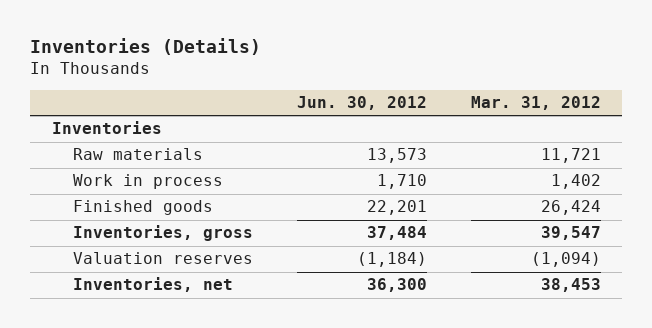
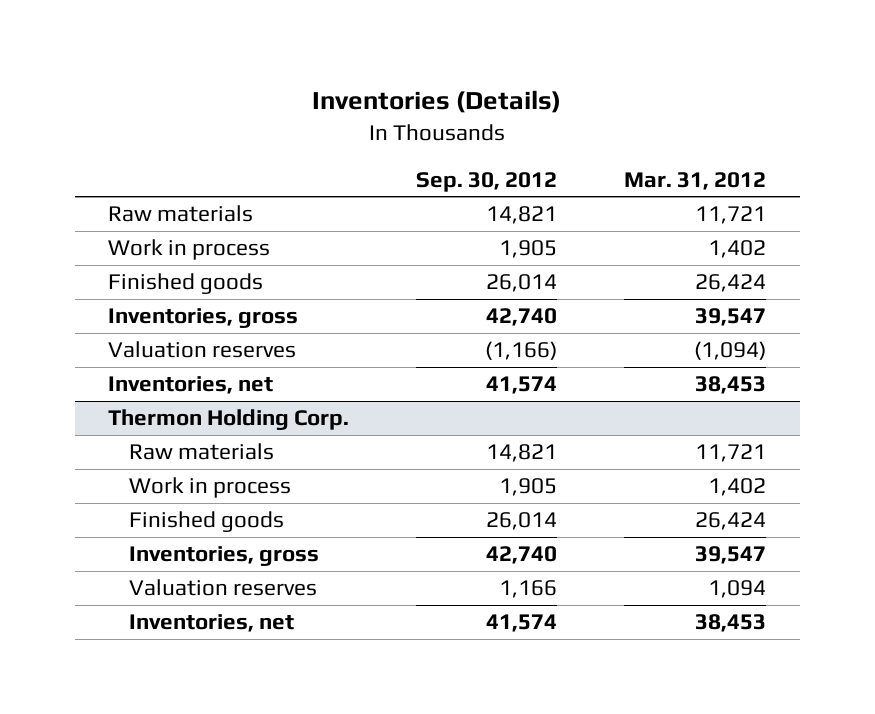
[296,95,427,110] Jun. 30, 2012 -> none
none -> [416,171,558,192] Sep. 30, 2012
[51,121,162,135] Inventories -> none
none -> [108,409,350,431] Thermon Holding Corp.
none -> [129,443,275,461] Raw materials
none -> [129,477,292,499] Work in process
none -> [129,511,285,533] Finished goods
none -> [129,546,320,567] Inventories, gross
none -> [129,579,318,597] Valuation reserves
none -> [129,614,295,633] Inventories, net

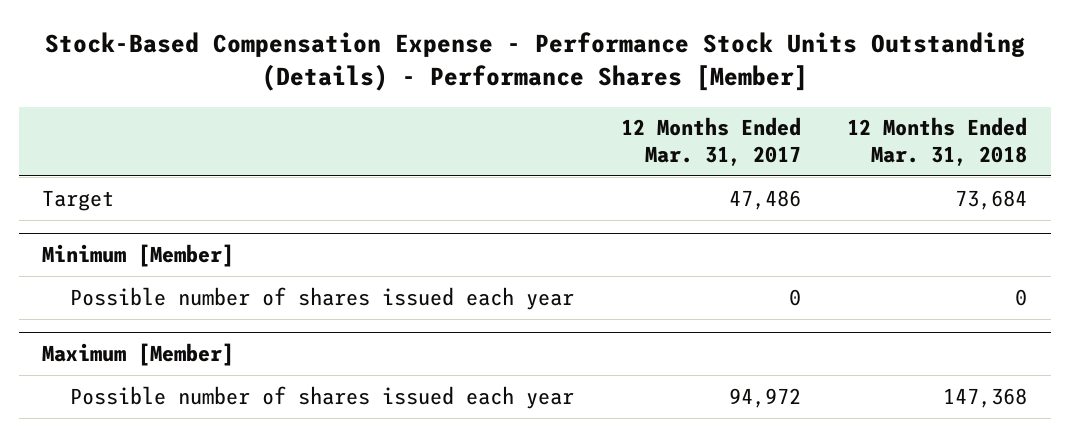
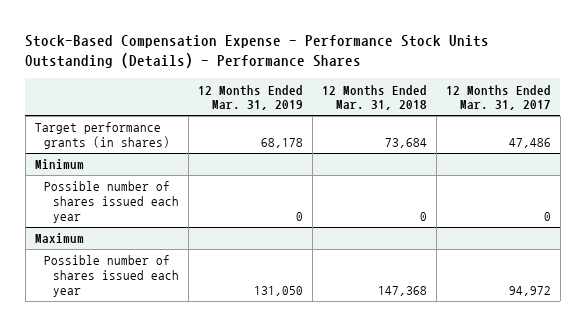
[44,32,1025,92] Stock-Based Compensation Expense - Performance Stock Units Outstanding (Details) - Performance Shares [Member] -> [25,35,490,69] Stock-Based Compensation Expense - Performance Stock Units Outstanding (Details) - Performance Shares
none -> [198,84,304,111] 12 Months Ended Mar. 31, 2019
[42,189,115,211] Target -> [34,122,171,150] Target performance grants (in shares)
[42,244,235,268] Minimum [Member] -> [34,159,84,170] Minimum
[42,343,235,367] Maximum [Member] -> [34,233,84,244] Maximum

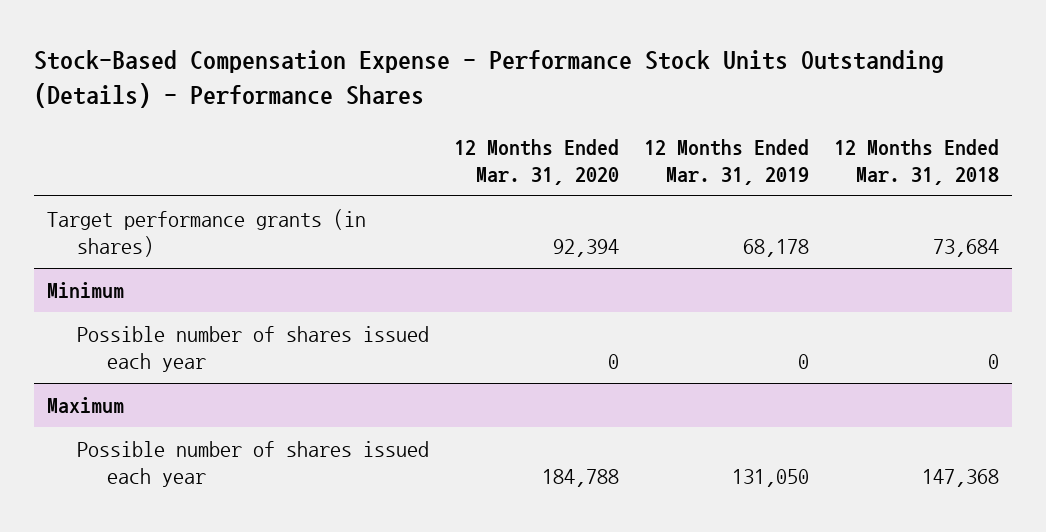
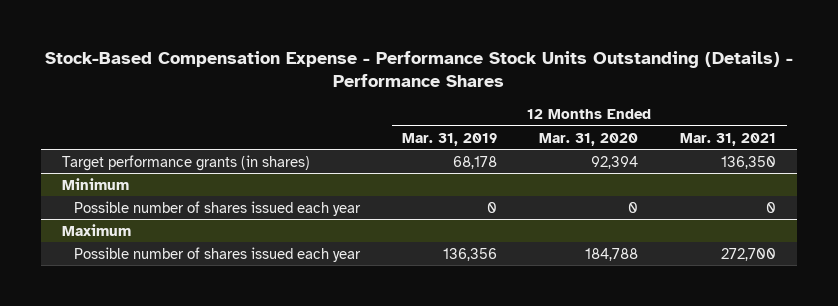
[834,139,1000,185] 12 Months Ended Mar. 31, 2018 -> none
none -> [680,132,777,146] Mar. 31, 2021
[731,469,809,488] 131,050 -> [443,247,498,261] 136,356

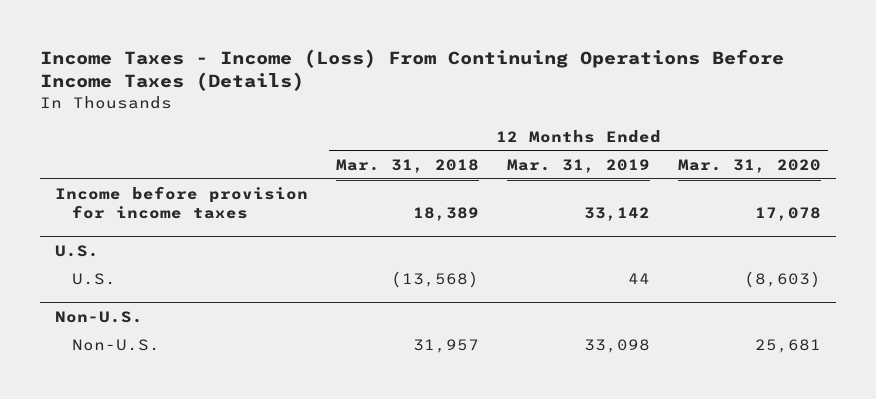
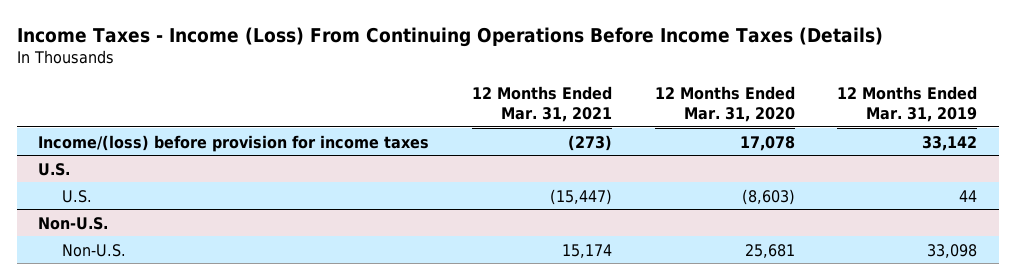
[335,159,479,174] Mar. 31, 2018 -> none
none -> [472,85,613,122] 12 Months Ended Mar. 31, 2021
[54,186,308,220] Income before provision for income taxes -> [38,134,430,152] Income/(loss) before provision for income taxes

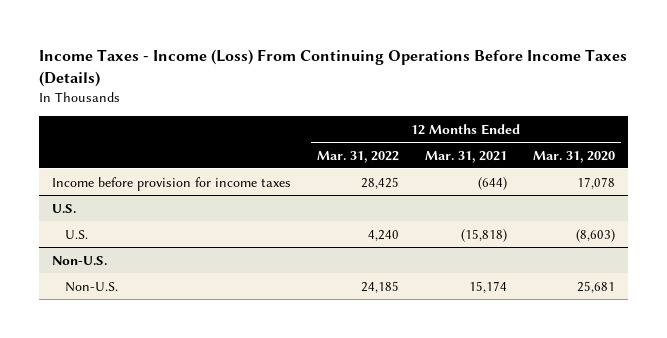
[837,85,978,122] 12 Months Ended Mar. 31, 2019 -> none
none -> [317,150,400,163] Mar. 31, 2022
[38,134,430,152] Income/(loss) before provision for income taxes -> [52,176,292,191] Income before provision for income taxes
[568,134,613,151] (273) -> [477,176,507,190] (644)
[550,188,613,205] (15,447) -> [460,228,507,242] (15,818)

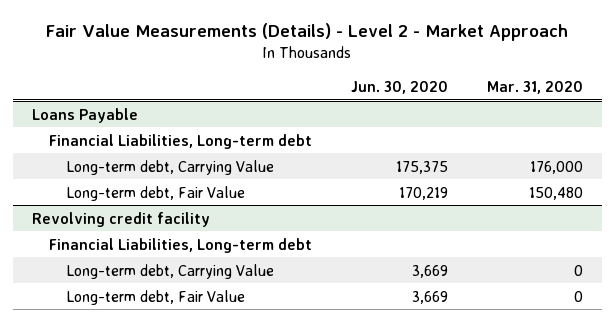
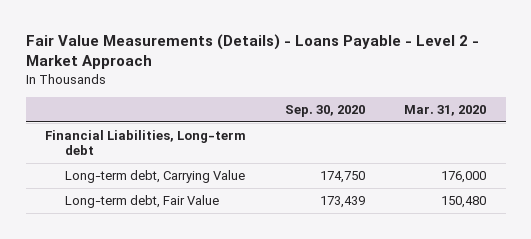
[46,22,569,41] Fair Value Measurements (Details) - Level 2 - Market Approach -> [25,33,479,70] Fair Value Measurements (Details) - Loans Payable - Level 2 - Market Approach
[350,80,448,94] Jun. 30, 2020 -> none
none -> [285,104,366,117] Sep. 30, 2020
[32,107,139,123] Loans Payable -> none
[32,211,211,227] Revolving credit facility -> none
[49,237,313,253] Financial Liabilities, Long-term debt -> none
[66,263,275,279] Long-term debt, Carrying Value -> none
[66,289,246,305] Long-term debt, Fair Value -> none

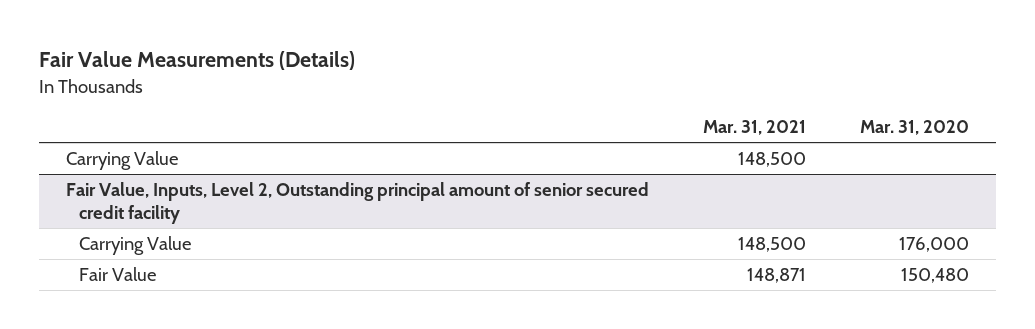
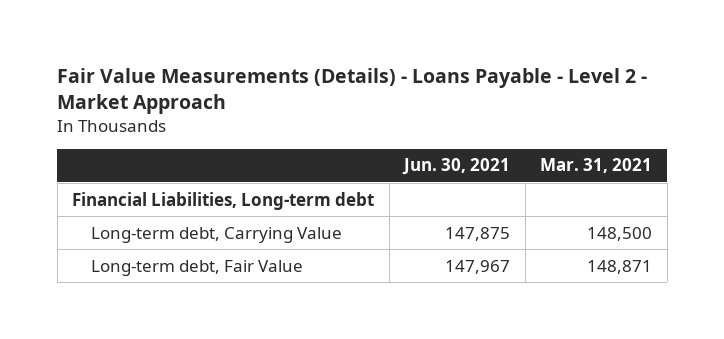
[38,51,355,71] Fair Value Measurements (Details) -> [57,68,648,115] Fair Value Measurements (Details) - Loans Payable - Level 2 - Market Approach
[860,120,970,136] Mar. 31, 2020 -> none
none -> [402,158,511,176] Jun. 30, 2021
[65,181,649,225] Fair Value, Inputs, Level 2, Outstanding principal amount of senior secured credit facility -> none
[79,235,192,255] Carrying Value -> none
none -> [72,191,375,210] Financial Liabilities, Long-term debt
[65,150,178,170] Carrying Value -> [91,226,343,243] Long-term debt, Carrying Value
[79,266,157,281] Fair Value -> [91,259,304,276] Long-term debt, Fair Value

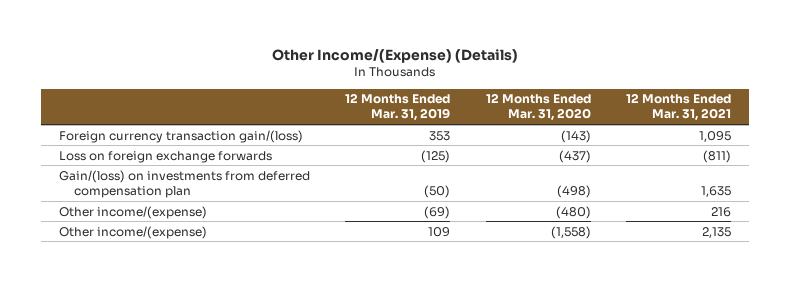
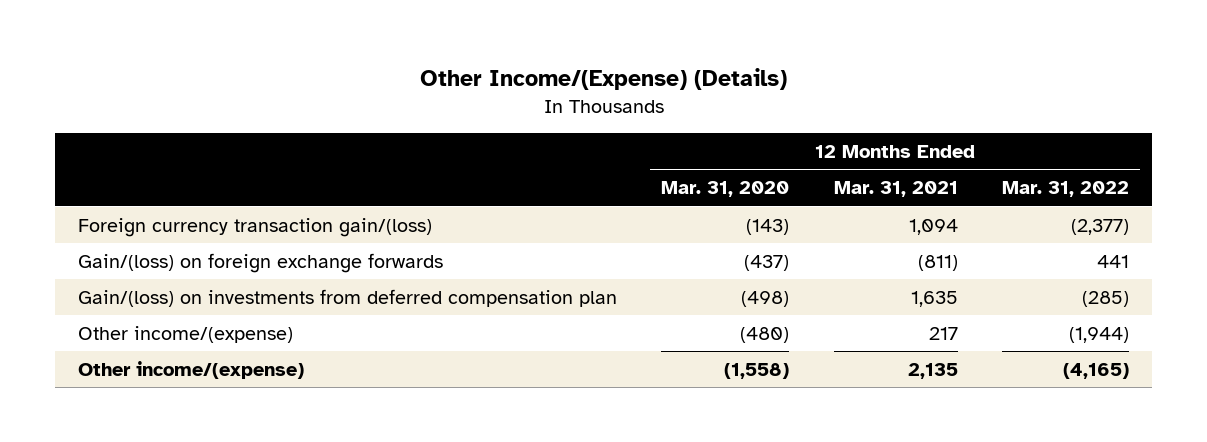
[345,93,451,122] 12 Months Ended Mar. 31, 2019 -> none
none -> [1002,181,1130,198] Mar. 31, 2022
[699,130,732,142] 1,095 -> [908,218,958,235] 1,094
[58,150,272,163] Loss on foreign exchange forwards -> [77,252,443,273] Gain/(loss) on foreign exchange forwards
[711,206,732,217] 216 -> [928,326,958,340] 217

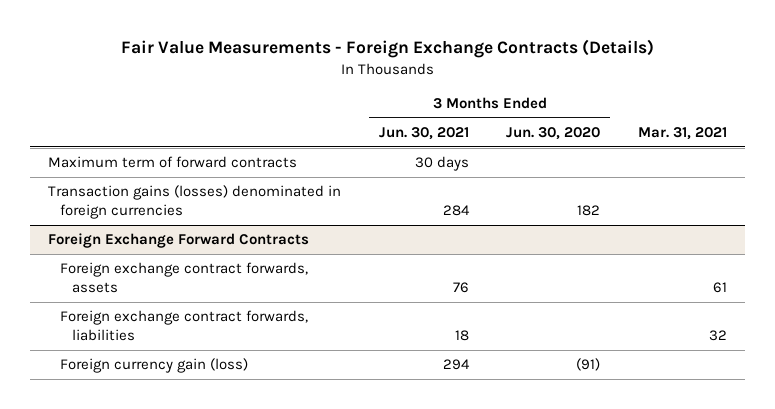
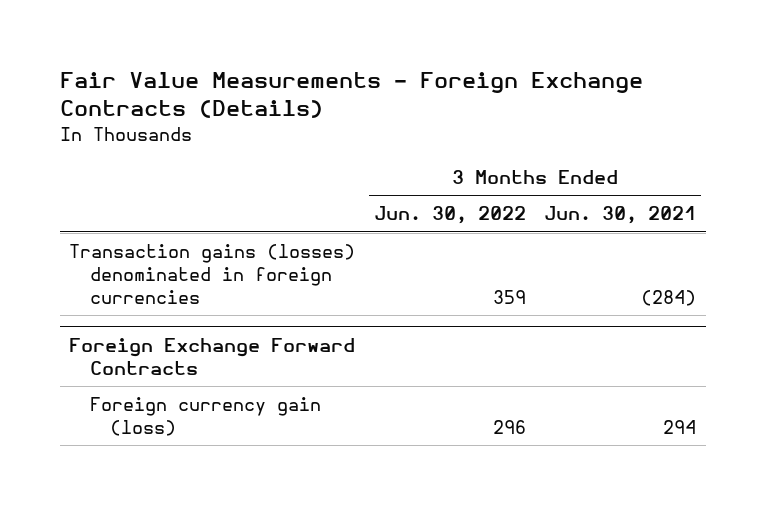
[506,127,601,141] Jun. 30, 2020 -> none
[637,127,727,141] Mar. 31, 2021 -> none
none -> [373,206,526,225] Jun. 30, 2022
[48,156,298,169] Maximum term of forward contracts -> none
[442,205,470,217] 284 -> [641,290,697,307] (284)
[60,262,309,294] Foreign exchange contract forwards, assets -> none
[60,310,309,342] Foreign exchange contract forwards, liabilities -> none

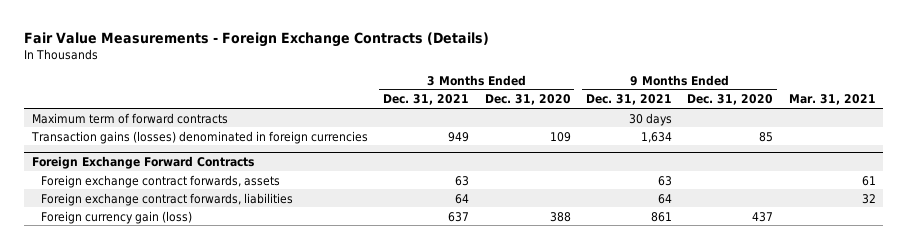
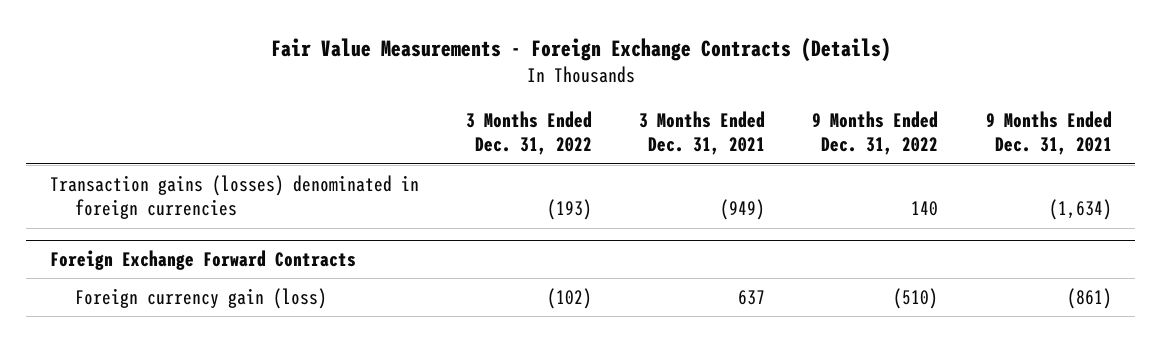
[484,94,571,106] Dec. 31, 2020 -> none
[687,94,774,106] Dec. 31, 2020 -> none
[788,94,876,106] Mar. 31, 2021 -> none
none -> [465,111,592,156] 3 Months Ended Dec. 31, 2022
none -> [812,111,939,156] 9 Months Ended Dec. 31, 2022
[31,112,228,124] Maximum term of forward contracts -> none
[448,131,470,142] 949 -> [720,199,766,221] (949)
[641,131,673,143] 1,634 -> [1048,199,1112,221] (1,634)
[40,174,280,188] Foreign exchange contract forwards, assets -> none
[40,192,293,206] Foreign exchange contract forwards, liabilities -> none
[651,211,673,222] 861 -> [1066,287,1112,309] (861)

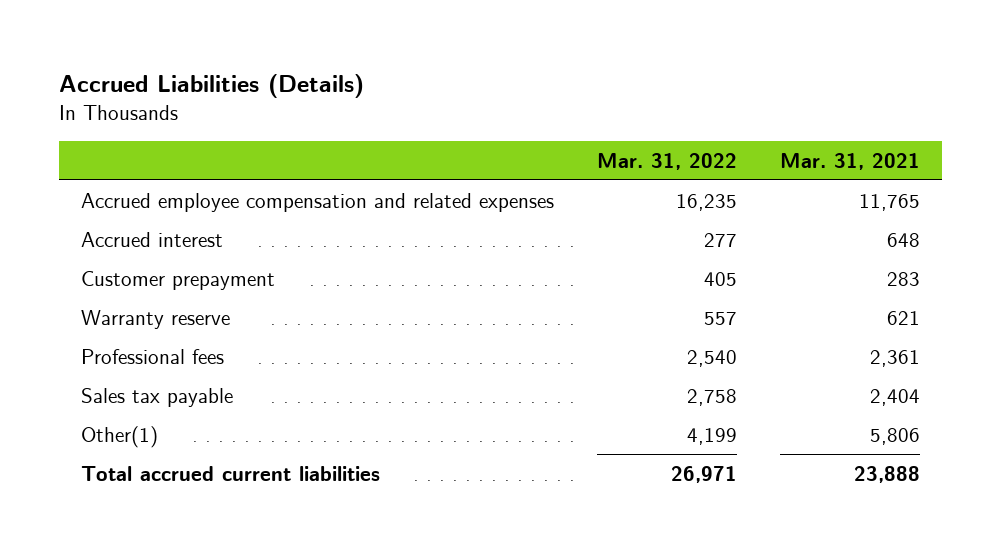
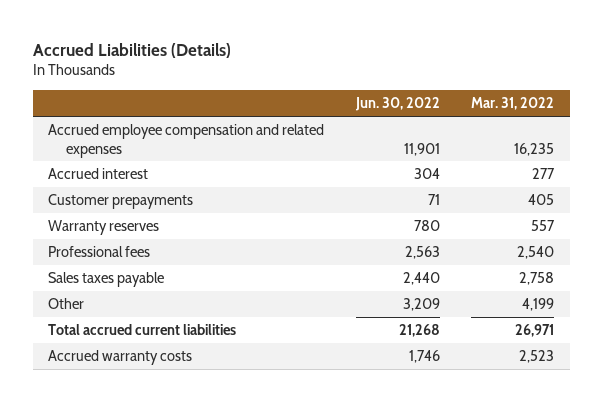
[780,152,921,170] Mar. 31, 2021 -> none
none -> [354,97,440,112] Jun. 30, 2022
[80,270,275,290] Customer prepayment -> [48,194,194,210] Customer prepayments
[80,309,230,329] Warranty reserve -> [48,220,160,236] Warranty reserves
[80,387,233,407] Sales tax payable -> [48,272,165,288] Sales taxes payable
[80,425,158,448] Other(1) -> [48,298,85,310] Other
none -> [48,350,193,366] Accrued warranty costs

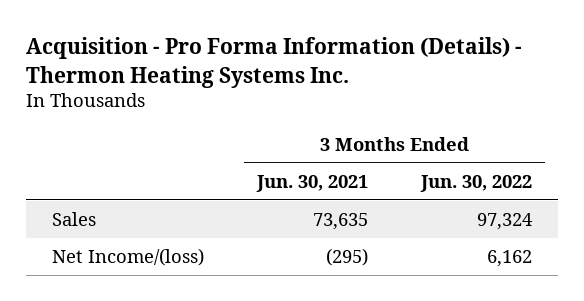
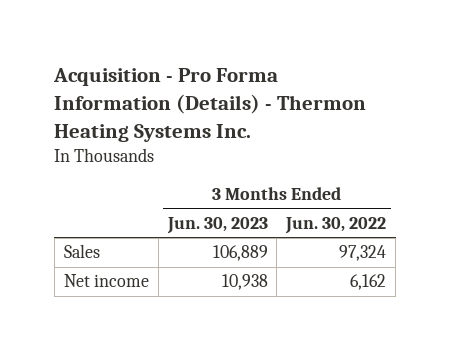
[256,174,369,192] Jun. 30, 2021 -> none
none -> [166,216,268,234] Jun. 30, 2023
[52,248,205,267] Net Income/(loss) -> [63,274,149,288] Net income

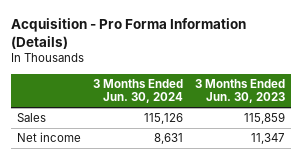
[53,68,367,142] Acquisition - Pro Forma Information (Details) - Thermon Heating Systems Inc. -> [10,17,246,49] Acquisition - Pro Forma Information (Details)
[285,216,387,234] Jun. 30, 2022 -> none
none -> [92,78,183,104] 3 Months Ended Jun. 30, 2024
[212,245,268,262] 106,889 -> [243,112,285,125] 115,859
[221,274,268,291] 10,938 -> [250,133,285,145] 11,347

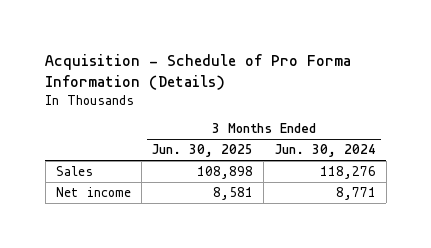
[10,17,246,49] Acquisition - Pro Forma Information (Details) -> [45,53,352,90] Acquisition - Schedule of Pro Forma Information (Details)
[194,78,285,104] 3 Months Ended Jun. 30, 2023 -> none
none -> [152,144,254,158] Jun. 30, 2025
[143,113,183,125] 115,126 -> [319,166,376,180] 118,276
[153,133,183,145] 8,631 -> [335,187,376,201] 8,771

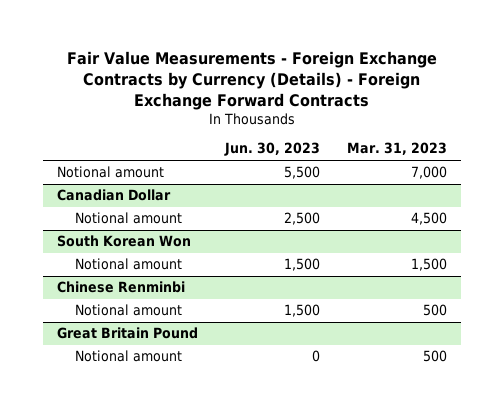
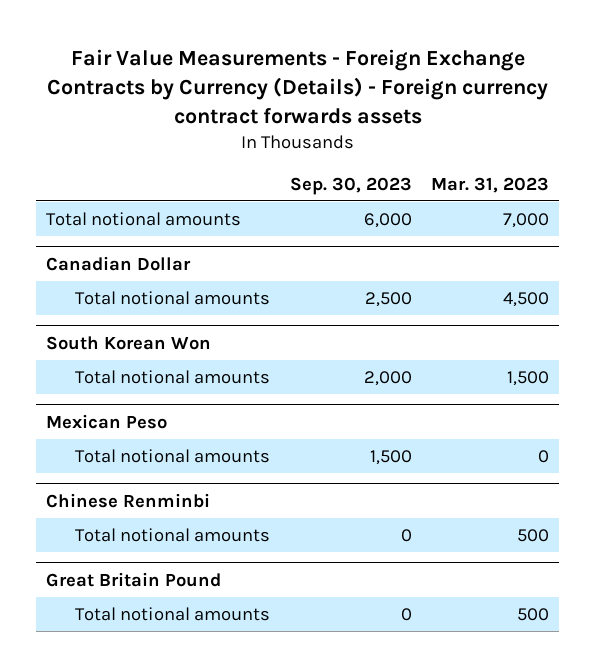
[67,51,438,110] Fair Value Measurements - Foreign Exchange Contracts by Currency (Details) - Foreign Exchange Forward Contracts -> [46,49,548,125] Fair Value Measurements - Foreign Exchange Contracts by Currency (Details) - Foreign currency contract forwards assets
[224,142,321,157] Jun. 30, 2023 -> none
none -> [289,176,412,195] Sep. 30, 2023
[57,166,165,179] Notional amount -> [46,211,242,226] Total notional amounts
[75,212,183,225] Notional amount -> [74,290,270,305] Total notional amounts
[75,258,183,271] Notional amount -> [74,369,270,384] Total notional amounts
none -> [46,413,168,429] Mexican Peso
none -> [74,448,270,463] Total notional amounts
[75,304,183,317] Notional amount -> [74,527,270,542] Total notional amounts
[75,350,183,363] Notional amount -> [74,606,270,621] Total notional amounts

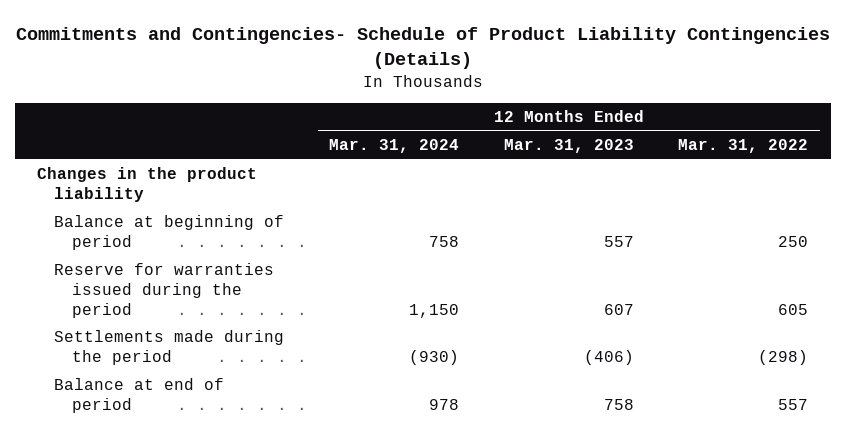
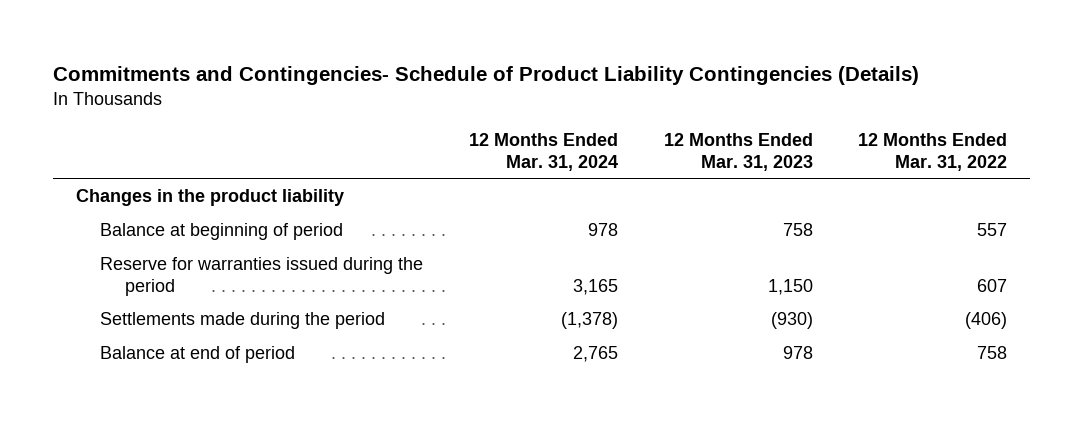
[429,235,460,247] 758 -> [588,223,619,237] 978
[603,235,634,247] 557 -> [782,223,813,237] 758
[778,235,809,247] 250 -> [977,223,1008,237] 557
[409,303,460,318] 1,150 -> [573,278,619,295] 3,165
[603,303,634,315] 607 -> [767,278,813,295] 1,150
[778,303,809,315] 605 -> [977,278,1008,292] 607
[409,349,460,365] (930) -> [561,312,619,330] (1,378)
[583,349,634,365] (406) -> [770,312,813,330] (930)
[758,349,809,365] (298) -> [965,312,1008,330] (406)
[429,398,460,410] 978 -> [573,346,619,363] 2,765
[603,398,634,410] 758 -> [782,346,813,360] 978
[778,398,809,410] 557 -> [977,346,1008,360] 758

